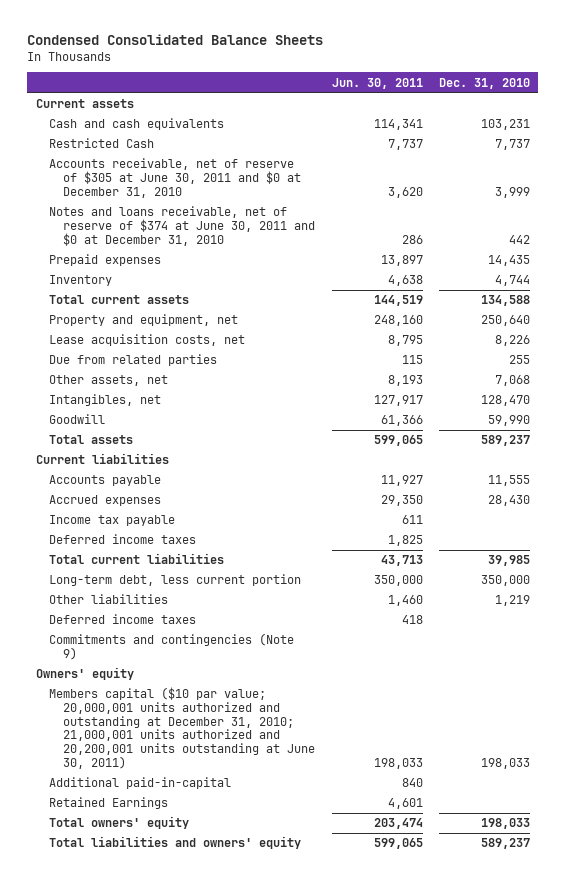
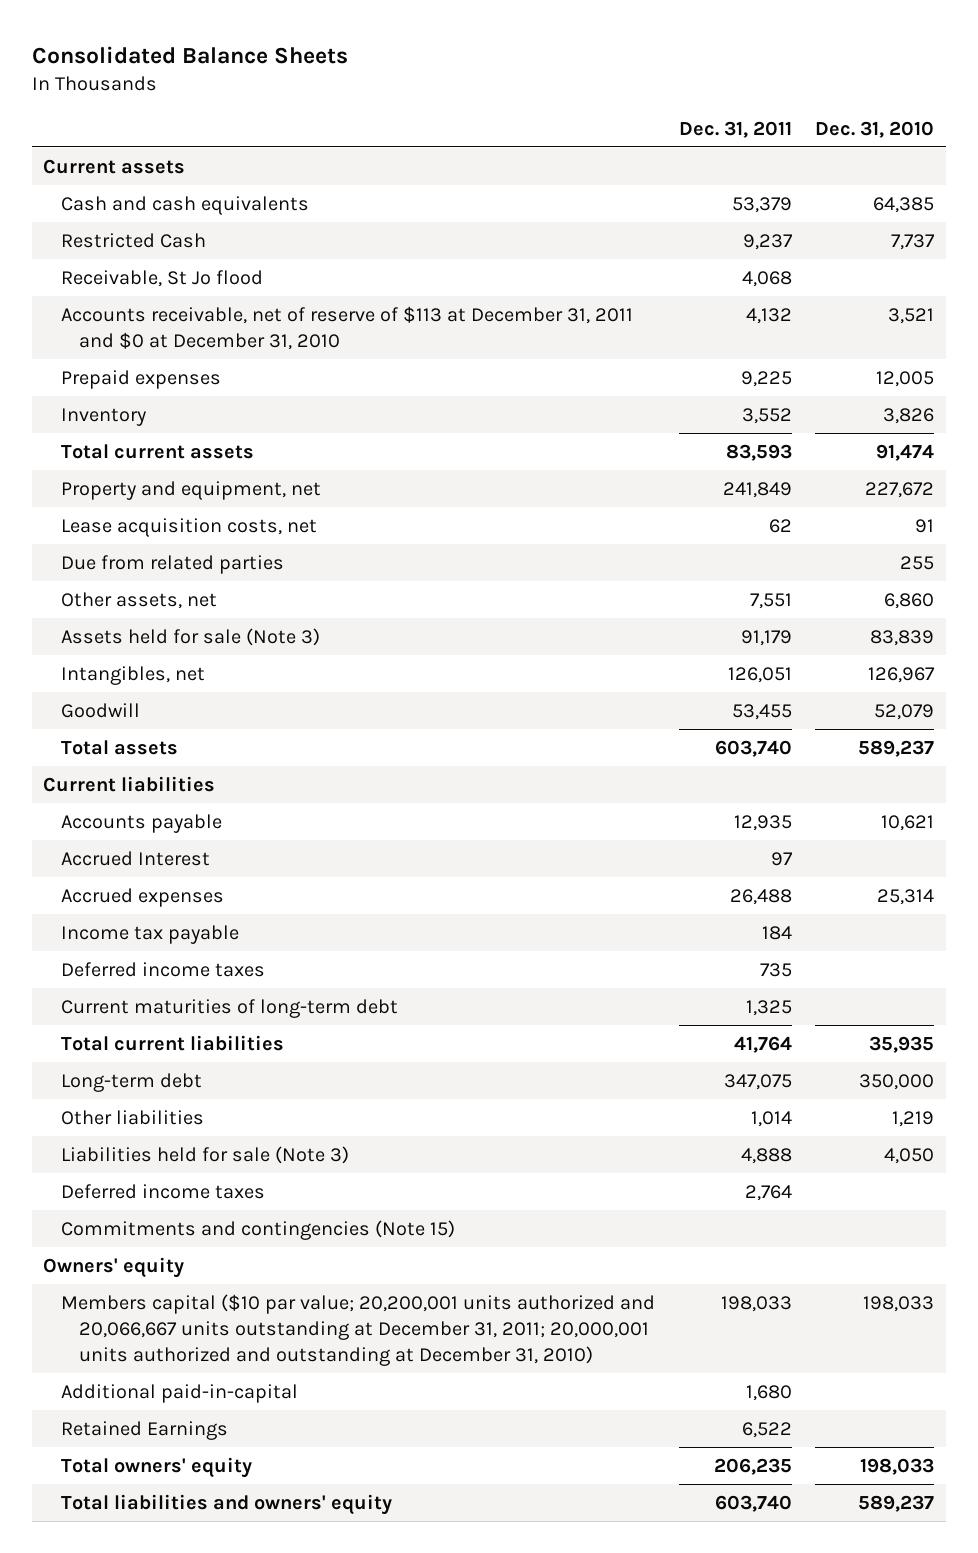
[27,34,324,46] Condensed Consolidated Balance Sheets -> [31,46,348,65] Consolidated Balance Sheets
[331,77,423,89] Jun. 30, 2011 -> none
none -> [678,120,792,138] Dec. 31, 2011
[481,119,531,131] 103,231 -> [873,196,935,213] 64,385
[49,206,316,246] Notes and loans receivable, net of reserve of $374 at June 30, 2011 and $0 at December 31, 2010 -> none
none -> [61,269,264,287] Receivable, St Jo flood
[49,158,302,198] Accounts receivable, net of reserve of $305 at June 30, 2011 and $0 at December 31, 2010 -> [61,305,634,350] Accounts receivable, net of reserve of $113 at December 31, 2011 and $0 at December 31, 2010
[495,186,531,198] 3,999 -> [888,307,935,324] 3,521
[488,255,531,267] 14,435 -> [876,370,935,387] 12,005
[495,275,531,287] 4,744 -> [883,407,935,424] 3,826
[481,295,531,307] 134,588 -> [876,443,935,461] 91,474
[481,315,531,327] 250,640 -> [865,481,935,498] 227,672
[495,335,531,347] 8,226 -> [915,518,935,533] 91
[495,375,531,387] 7,068 -> [884,592,935,609] 6,860
none -> [61,627,321,646] Assets held for sale (Note 3)
[481,395,531,407] 128,470 -> [868,666,936,683] 126,967
[488,415,531,427] 59,990 -> [874,703,935,720] 52,079
[488,475,531,487] 11,555 -> [881,814,935,831] 10,621
none -> [61,850,211,866] Accrued Interest
[488,495,531,507] 28,430 -> [877,888,935,905] 25,314
none -> [61,998,399,1018] Current maturities of long-term debt
[488,555,531,567] 39,985 -> [869,1035,935,1053] 35,935
[49,574,302,587] Long-term debt, less current portion -> [61,1072,203,1092] Long-term debt
none -> [61,1145,350,1164] Liabilities held for sale (Note 3)
[49,633,295,661] Commitments and contingencies (Note 9) -> [61,1219,456,1240] Commitments and contingencies (Note 15)
[49,687,316,769] Members capital ($10 par value; 20,000,001 units authorized and outstanding at December 31, 2010; 21,000,001 units authorized and 20,200,001 units outstanding at June 30, 2011) -> [61,1293,656,1366] Members capital ($10 par value; 20,200,001 units authorized and 20,066,667 units outstanding at December 31, 2011; 20,000,001 units authorized and outstanding at December 31, 2010)

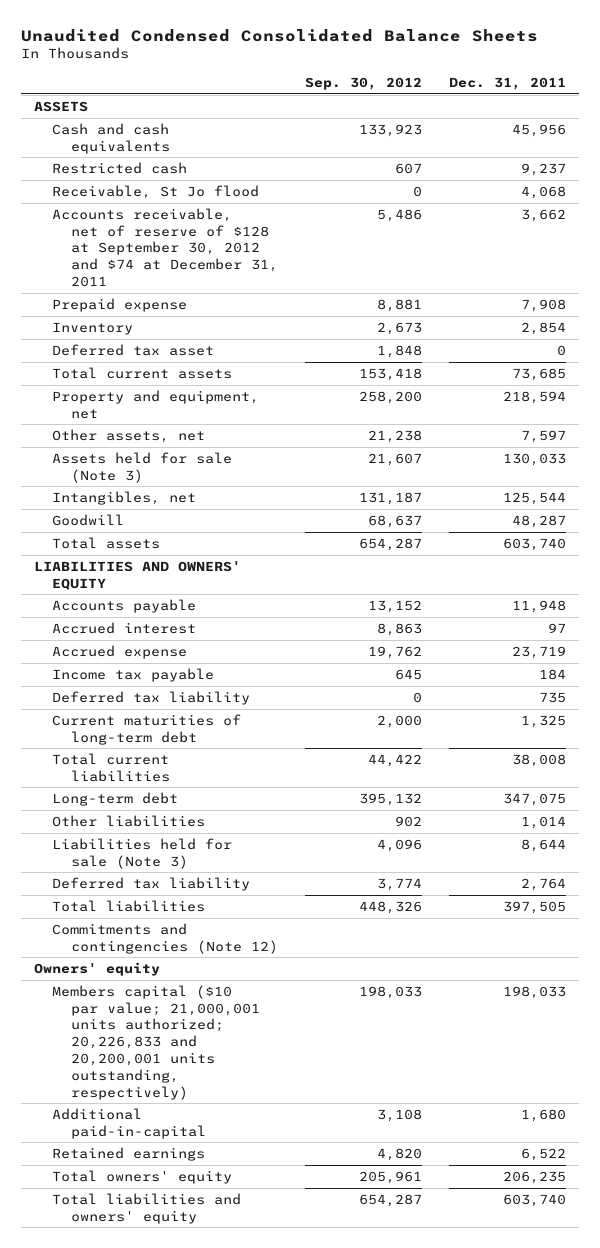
[31,46,348,65] Consolidated Balance Sheets -> [20,28,538,42] Unaudited Condensed Consolidated Balance Sheets
[815,120,935,138] Dec. 31, 2010 -> none
none -> [304,76,422,90] Sep. 30, 2012
[43,158,186,174] Current assets -> [33,100,88,112] ASSETS
[731,196,792,213] 53,379 -> [511,123,566,137] 45,956
[61,232,207,248] Restricted Cash -> [52,161,188,174] Restricted cash
[61,517,318,537] Lease acquisition costs, net -> none
[61,554,285,574] Due from related parties -> none
[61,305,634,350] Accounts receivable, net of reserve of $113 at December 31, 2011 and $0 at December 31, 2010 -> [52,207,278,288] Accounts receivable, net of reserve of $128 at September 30, 2012 and $74 at December 31, 2011
[745,307,792,324] 4,132 -> [520,208,566,222] 3,662
[61,369,222,389] Prepaid expenses -> [52,297,188,312] Prepaid expense
[740,370,792,387] 9,225 -> [520,298,566,312] 7,908
[741,407,792,424] 3,552 -> [520,321,566,335] 2,854
none -> [52,343,215,356] Deferred tax asset
[725,443,792,461] 83,593 -> [511,367,566,381] 73,685
[722,481,792,498] 241,849 -> [502,390,566,404] 218,594
[749,592,792,609] 7,551 -> [520,429,566,443] 7,597
[740,629,792,646] 91,179 -> [502,452,566,466] 130,033
[727,666,792,683] 126,051 -> [502,491,566,505] 125,544
[731,703,792,720] 53,455 -> [511,514,566,528] 48,287
[43,775,216,792] Current liabilities -> [33,560,241,590] LIABILITIES AND OWNERS' EQUITY
[733,814,792,831] 12,935 -> [511,599,566,613] 11,948
[61,850,211,866] Accrued Interest -> [52,621,197,634] Accrued interest
[61,887,225,907] Accrued expenses -> [52,644,188,659] Accrued expense
[729,888,792,905] 26,488 -> [511,645,566,659] 23,719
[61,961,266,977] Deferred income taxes -> [52,690,251,705] Deferred tax liability
[733,1035,792,1053] 41,764 -> [511,753,566,767] 38,008
[740,1147,792,1164] 4,888 -> [520,838,566,852] 8,644
[61,1183,266,1199] Deferred income taxes -> [52,876,251,891] Deferred tax liability
none -> [52,899,206,912] Total liabilities
[61,1219,456,1240] Commitments and contingencies (Note 15) -> [52,922,278,954] Commitments and contingencies (Note 12)
[61,1293,656,1366] Members capital ($10 par value; 20,200,001 units authorized and 20,066,667 units outstanding at December 31, 2011; 20,000,001 units authorized and outstanding at December 31, 2010) -> [52,984,260,1100] Members capital ($10 par value; 21,000,001 units authorized; 20,226,833 and 20,200,001 units outstanding, respectively)
[61,1420,229,1440] Retained Earnings -> [52,1146,206,1161] Retained earnings

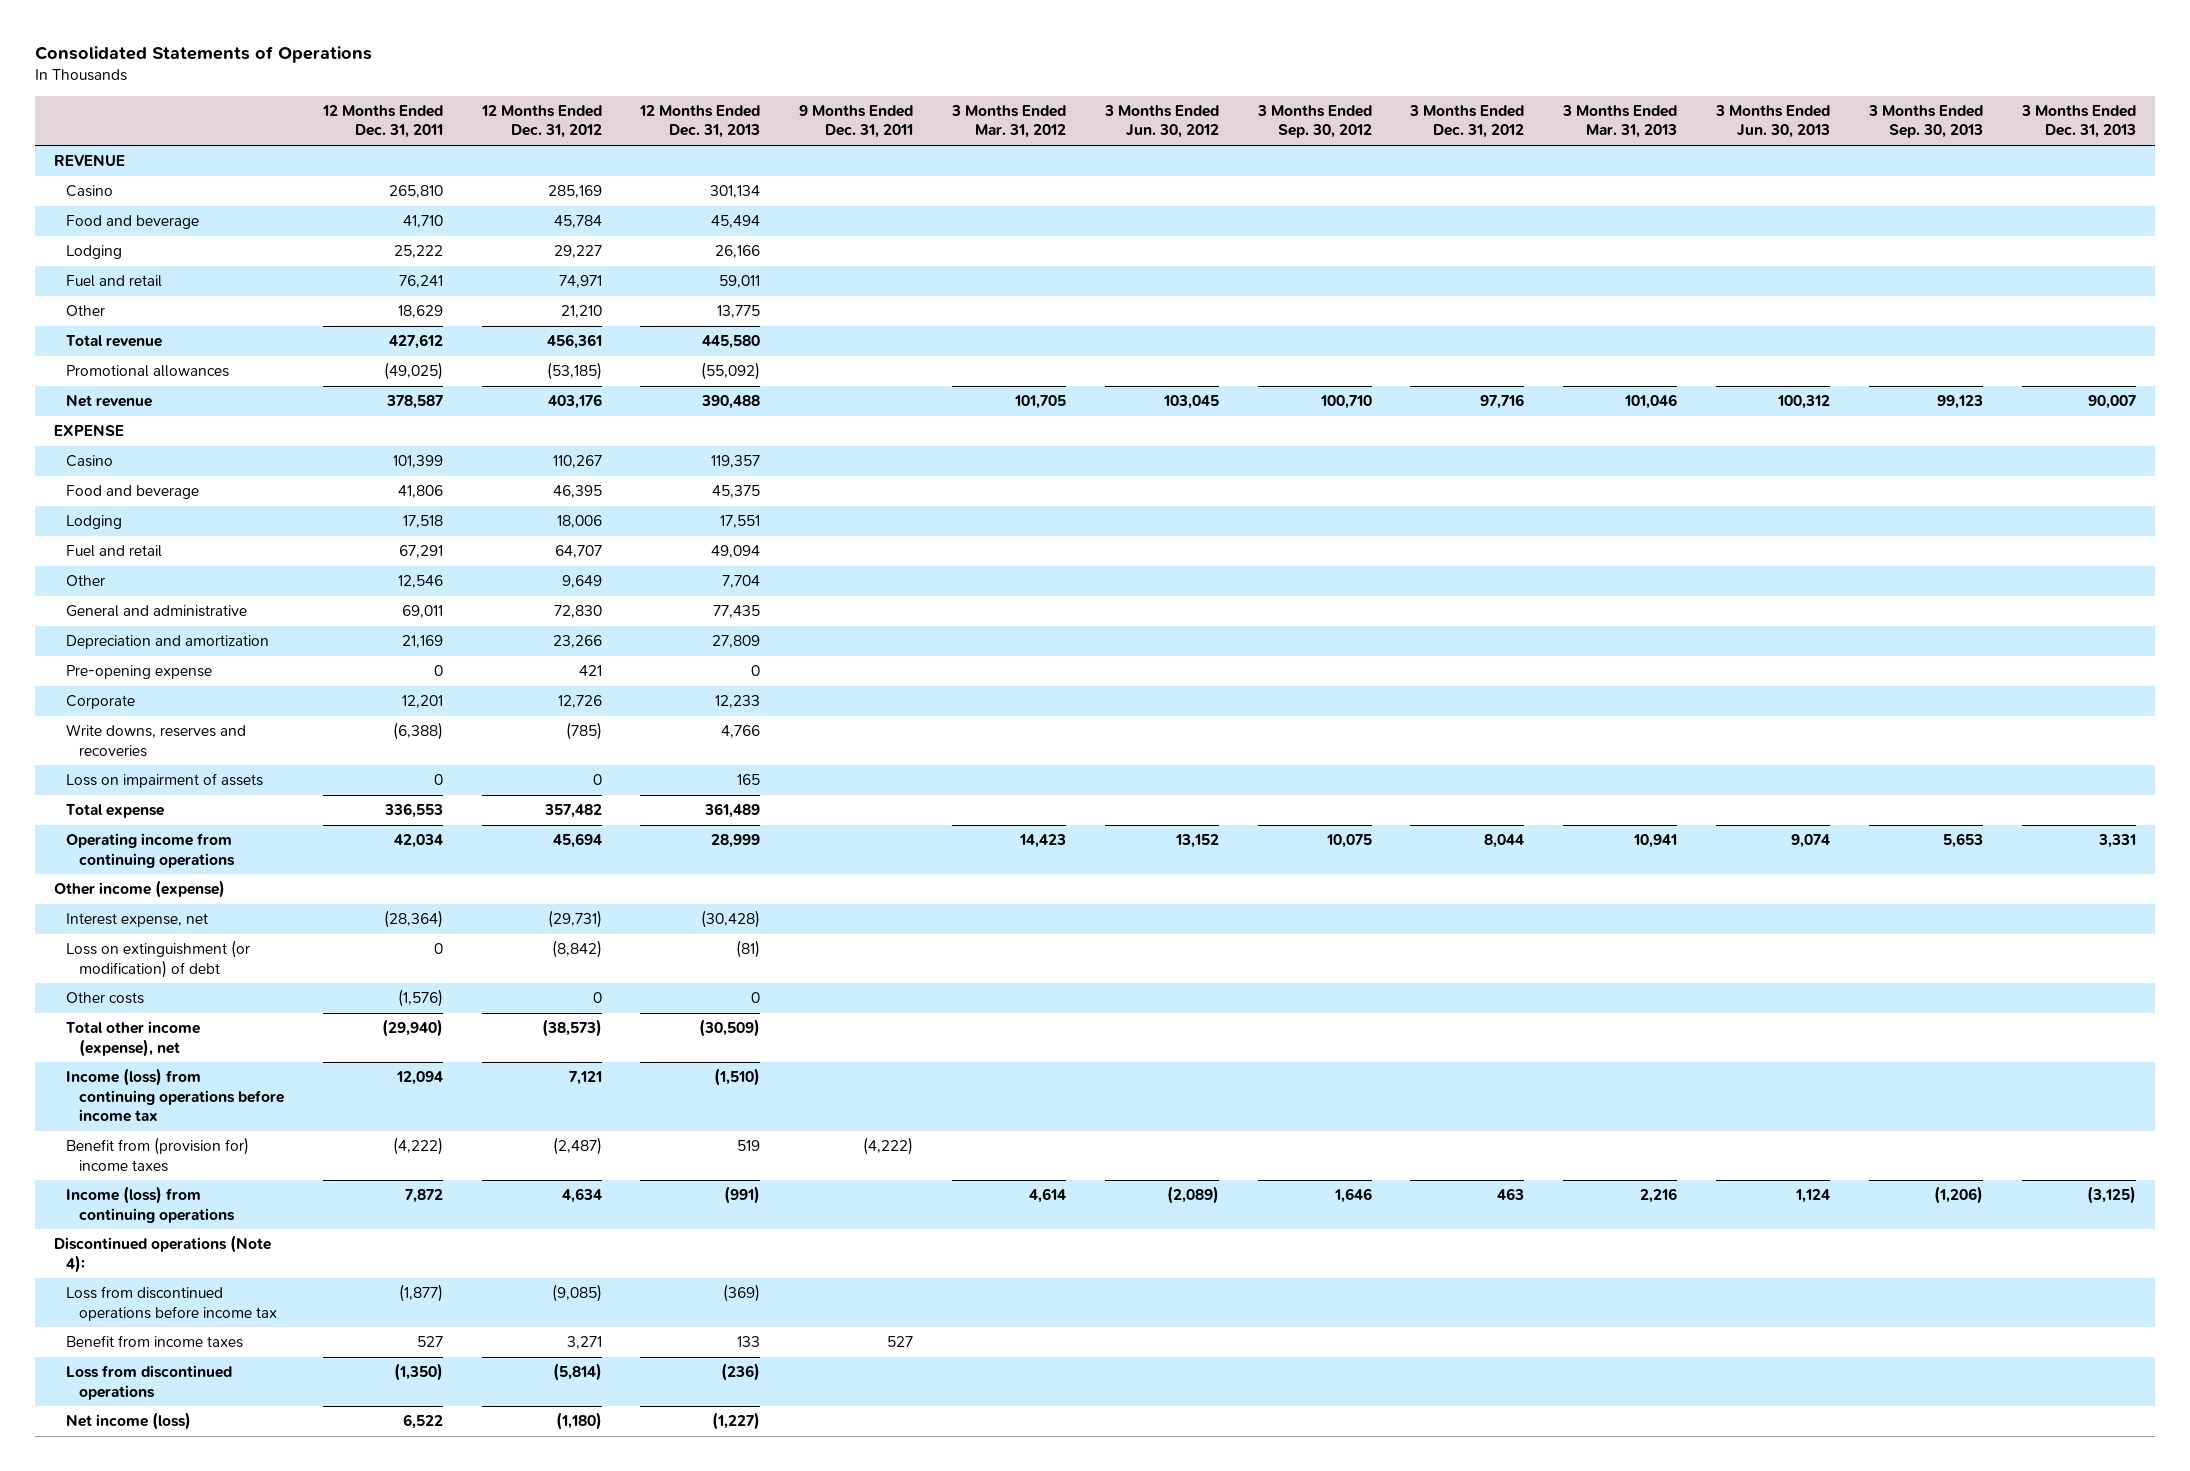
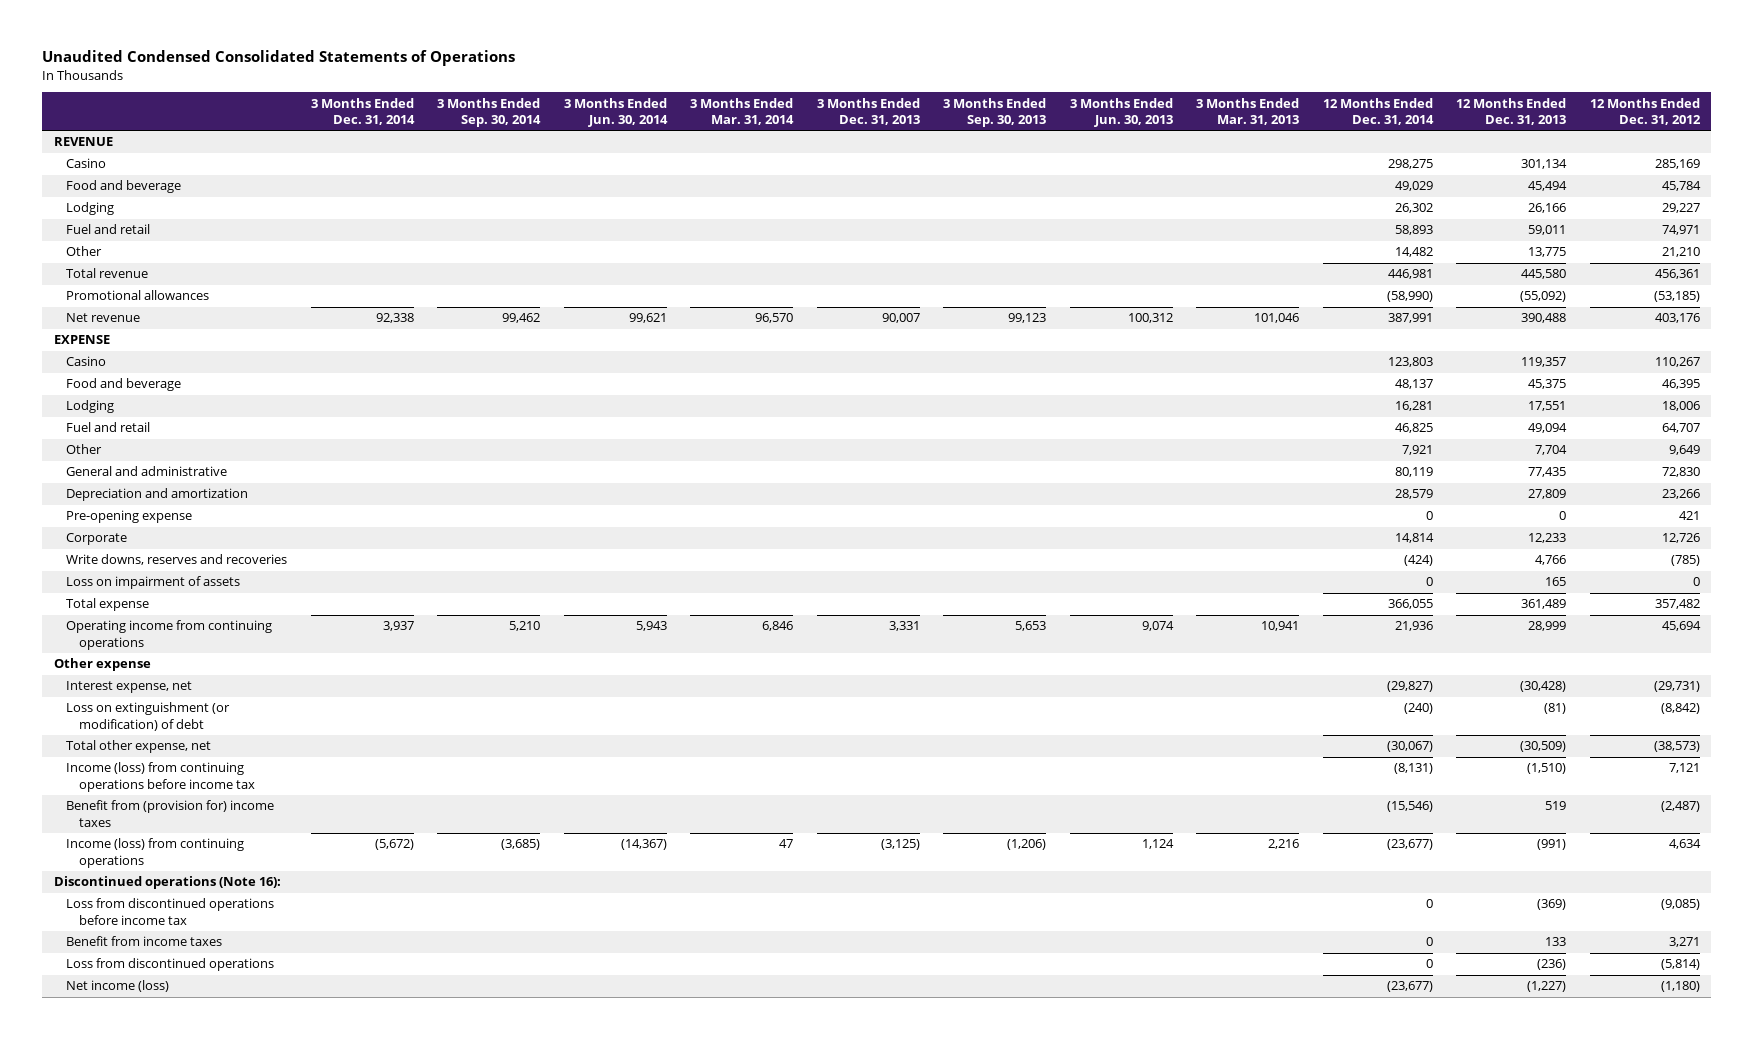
[34,45,372,63] Consolidated Statements of Operations -> [41,50,515,67] Unaudited Condensed Consolidated Statements of Operations
[321,104,443,139] 12 Months Ended Dec. 31, 2011 -> none
[799,104,914,139] 9 Months Ended Dec. 31, 2011 -> none
[951,104,1067,139] 3 Months Ended Mar. 31, 2012 -> none
[1103,104,1219,139] 3 Months Ended Jun. 30, 2012 -> none
[1256,104,1372,139] 3 Months Ended Sep. 30, 2012 -> none
[1409,104,1525,139] 3 Months Ended Dec. 31, 2012 -> none
none -> [310,97,415,126] 3 Months Ended Dec. 31, 2014
none -> [437,97,542,128] 3 Months Ended Sep. 30, 2014
none -> [563,97,668,128] 3 Months Ended Jun. 30, 2014
none -> [690,97,795,126] 3 Months Ended Mar. 31, 2014
none -> [1322,97,1434,126] 12 Months Ended Dec. 31, 2014
[53,880,225,899] Other income (expense) -> [53,658,151,672] Other expense
[66,992,145,1005] Other costs -> none
[66,1021,201,1057] Total other income (expense), net -> [66,740,212,754] Total other expense, net
[53,1235,271,1273] Discontinued operations (Note 4): -> [53,876,281,890] Discontinued operations (Note 16):

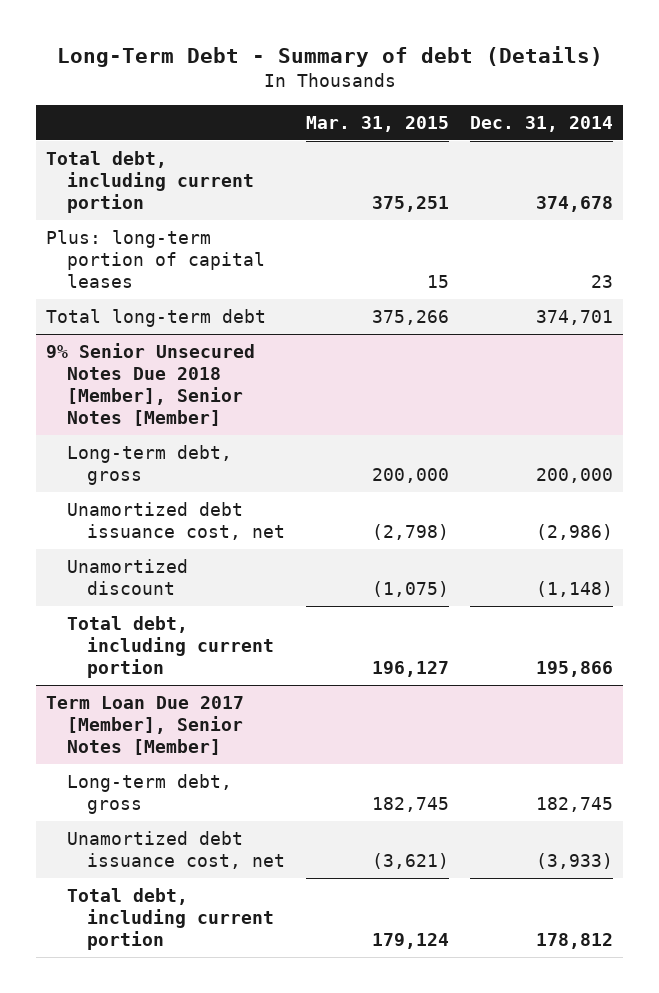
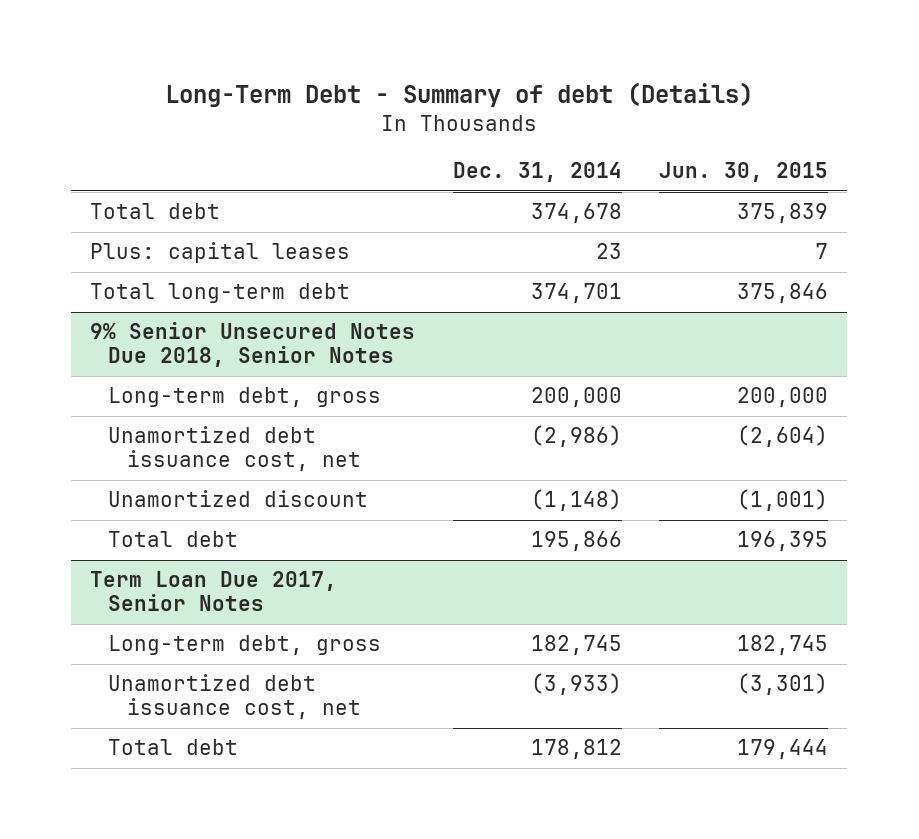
[306,115,450,132] Mar. 31, 2015 -> none
none -> [659,162,829,183] Jun. 30, 2015
[46,151,254,213] Total debt, including current portion -> [90,203,221,220] Total debt
[46,230,265,288] Plus: long-term portion of capital leases -> [90,242,351,264] Plus: capital leases
[46,343,256,426] 9% Senior Unsecured Notes Due 2018 [Member], Senior Notes [Member] -> [90,322,416,368] 9% Senior Unsecured Notes Due 2018, Senior Notes
[66,616,275,678] Total debt, including current portion -> [108,531,239,548] Total debt
[46,696,245,755] Term Loan Due 2017 [Member], Senior Notes [Member] -> [90,571,338,612] Term Loan Due 2017, Senior Notes
[66,888,275,950] Total debt, including current portion -> [108,739,239,756] Total debt

